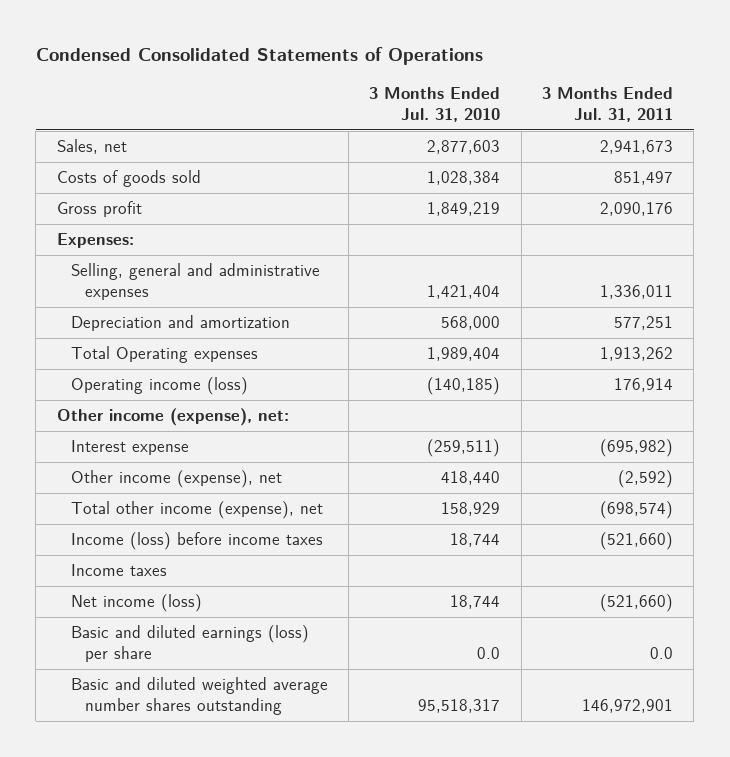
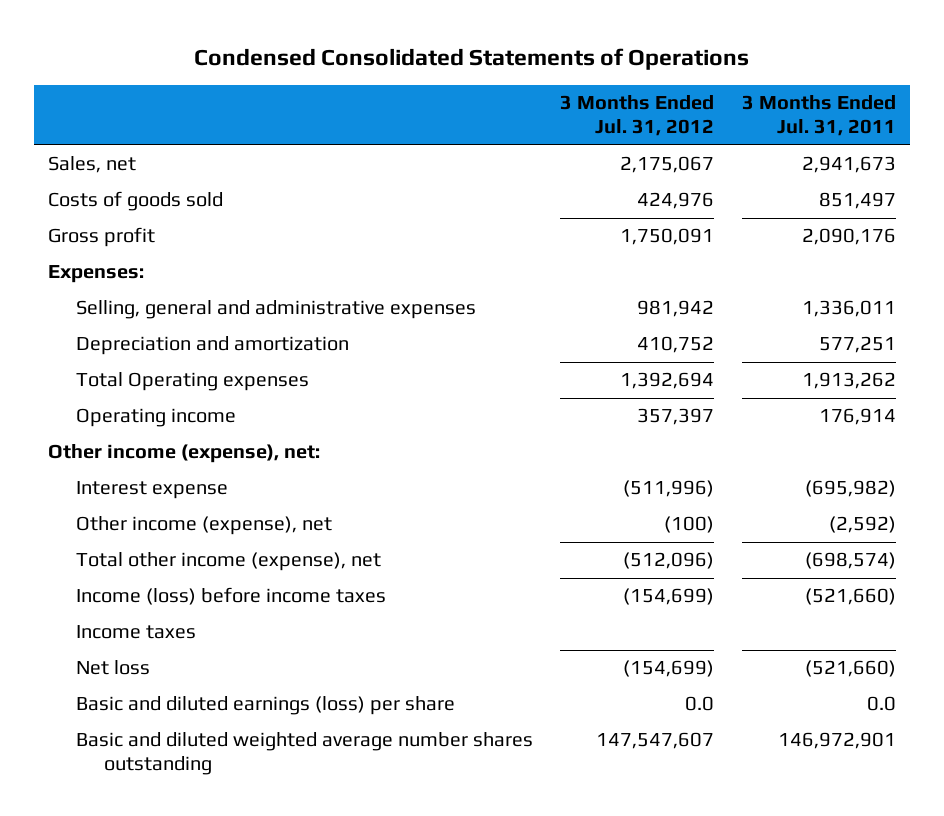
[369,87,501,122] 3 Months Ended Jul. 31, 2010 -> none
none -> [560,95,715,137] 3 Months Ended Jul. 31, 2012
[70,377,248,396] Operating income (loss) -> [75,408,236,428] Operating income
[70,594,202,613] Net income (loss) -> [75,660,150,676] Net loss

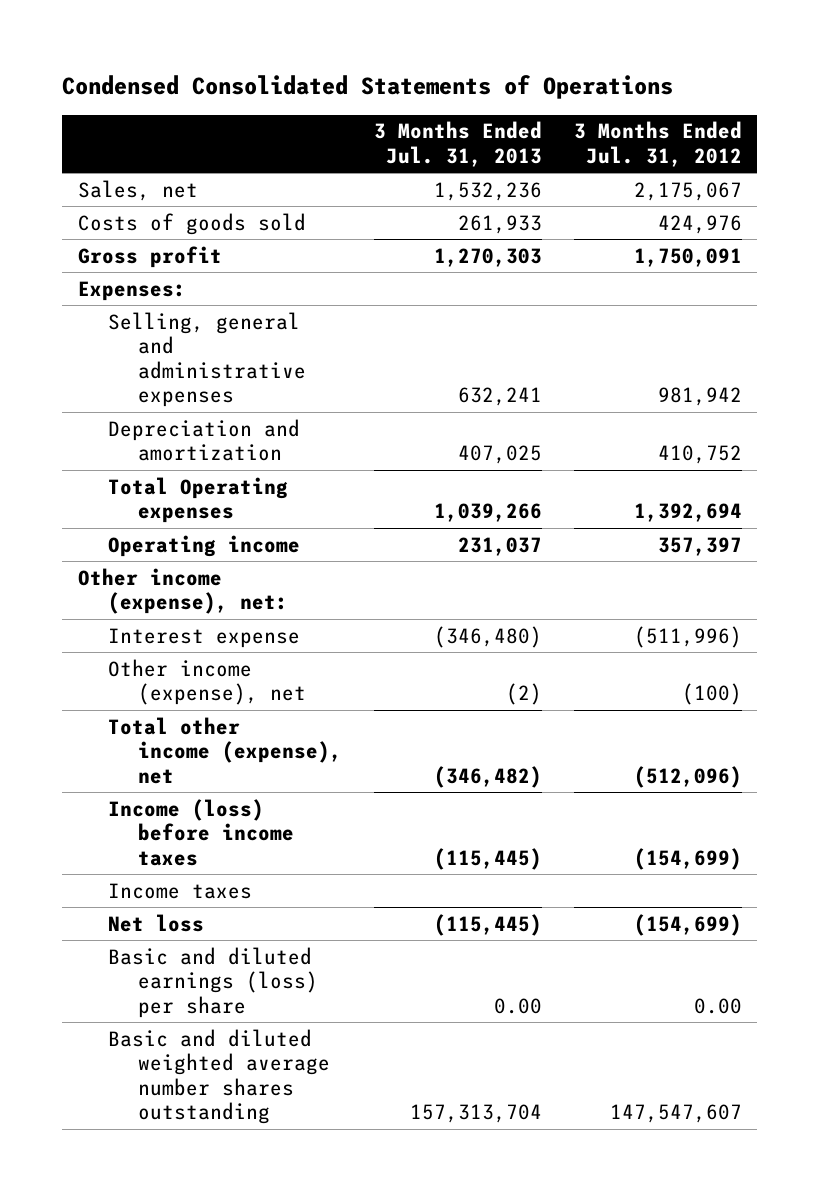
[742,95,897,137] 3 Months Ended Jul. 31, 2011 -> none
none -> [374,121,543,167] 3 Months Ended Jul. 31, 2013
[685,696,715,712] 0.0 -> [693,997,742,1014] 0.00

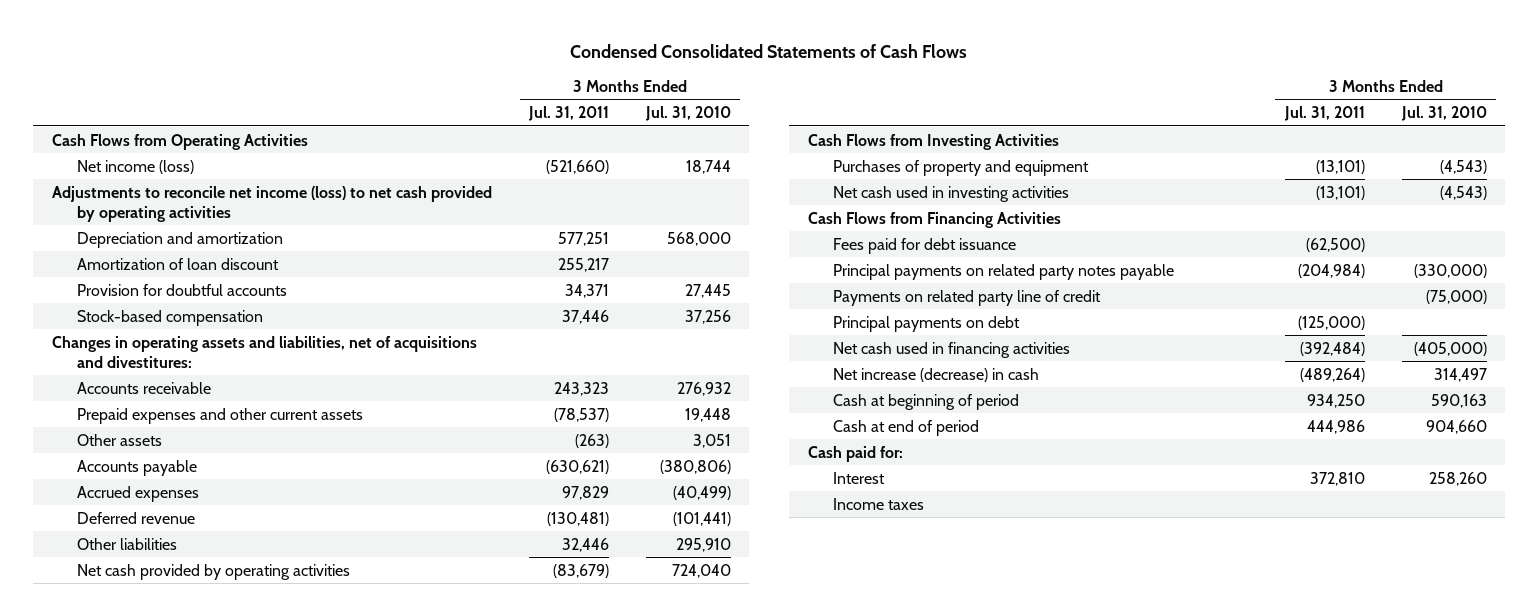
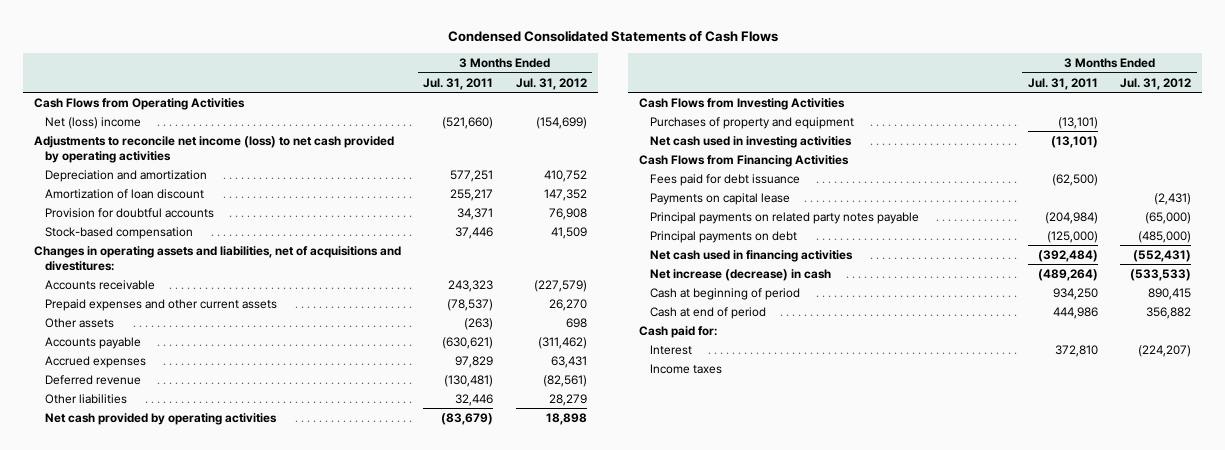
[644,106,731,122] Jul. 31, 2010 -> none
none -> [515,77,587,90] Jul. 31, 2012
[77,159,195,174] Net income (loss) -> [45,116,142,129] Net (loss) income
none -> [649,192,790,205] Payments on capital lease
[832,289,1101,306] Payments on related party line of credit -> none

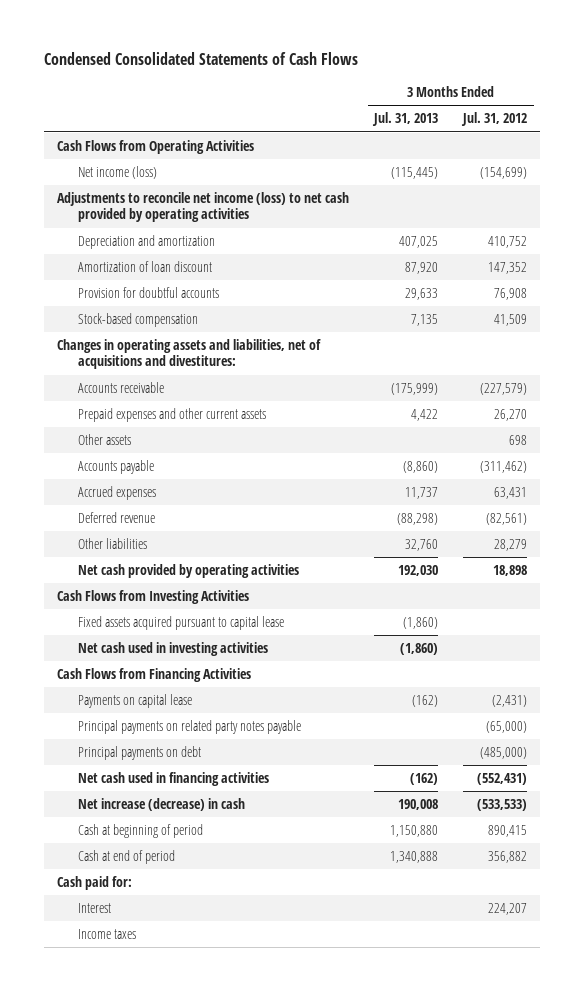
[423,77,494,90] Jul. 31, 2011 -> none
none -> [372,112,439,127] Jul. 31, 2013
[45,116,142,129] Net (loss) income -> [78,166,158,180] Net income (loss)
[649,116,854,129] Purchases of property and equipment -> none
none -> [78,616,285,631] Fixed assets acquired pursuant to capital lease
[649,173,800,186] Fees paid for debt issuance -> none
[1138,344,1192,357] (224,207) -> [488,903,528,916] 224,207

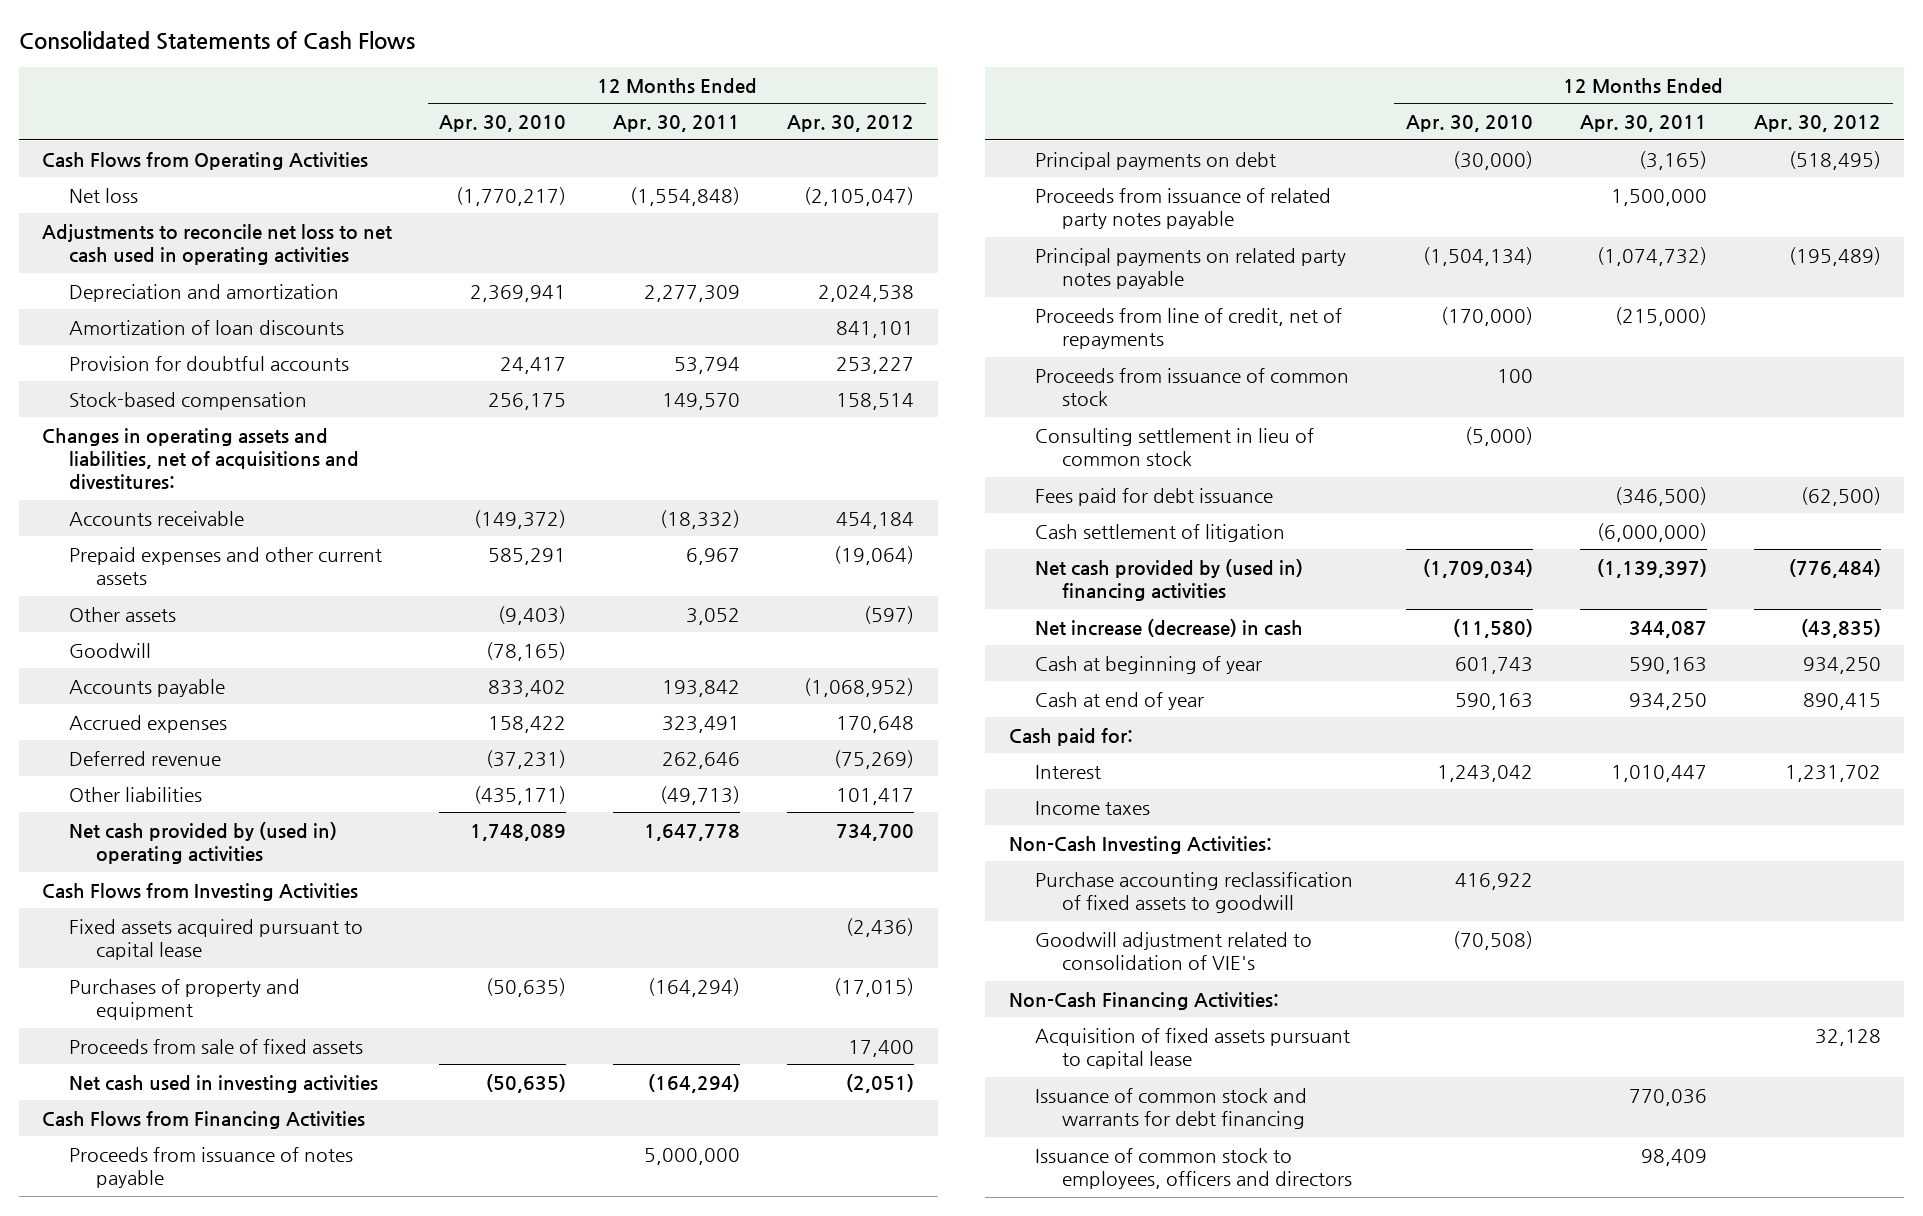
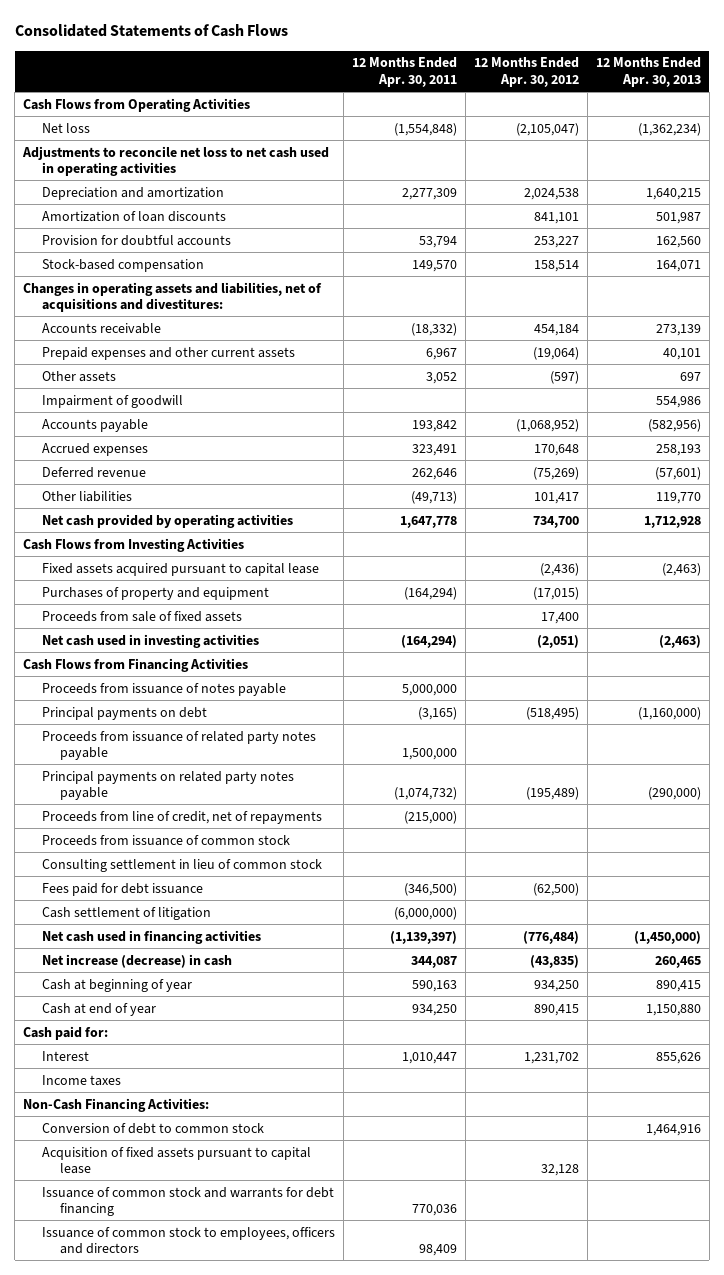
[439,115,567,133] Apr. 30, 2010 -> none
none -> [595,57,701,87] 12 Months Ended Apr. 30, 2013
[69,642,152,658] Goodwill -> none
none -> [41,394,183,408] Impairment of goodwill
[69,821,338,865] Net cash provided by (used in) operating activities -> [41,513,293,528] Net cash provided by operating activities
[1035,558,1304,602] Net cash provided by (used in) financing activities -> [41,929,261,944] Net cash used in financing activities
[1008,835,1272,854] Non-Cash Investing Activities: -> none
[1035,871,1354,914] Purchase accounting reclassification of fixed assets to goodwill -> none
[1035,931,1313,971] Goodwill adjustment related to consolidation of VIE's -> none
none -> [41,1122,264,1134] Conversion of debt to common stock

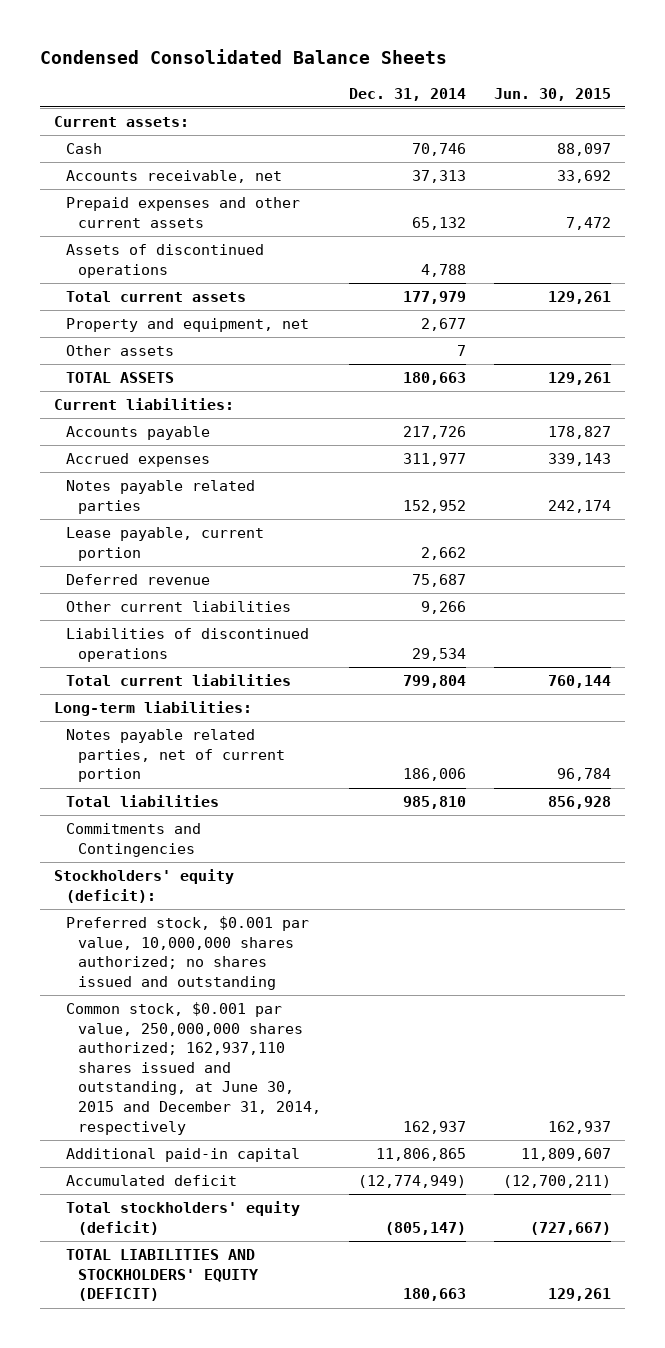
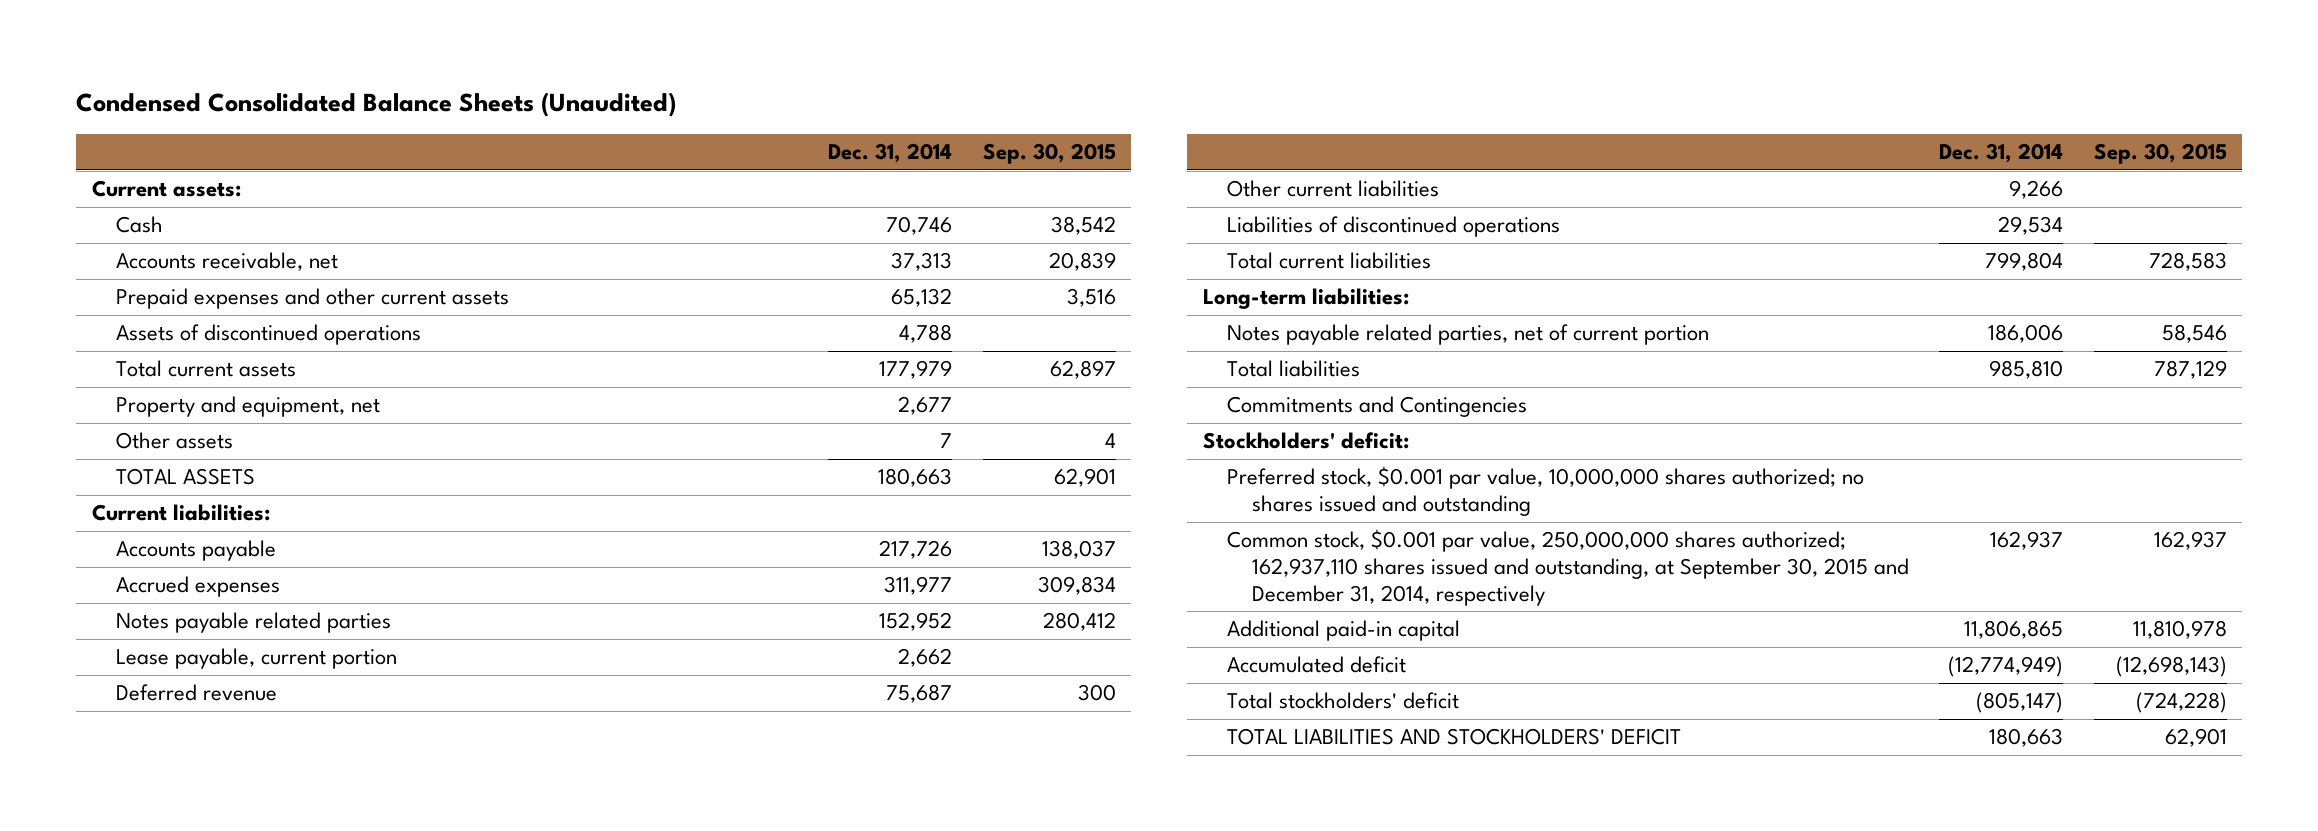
[40,49,448,65] Condensed Consolidated Balance Sheets -> [76,92,677,118] Condensed Consolidated Balance Sheets (Unaudited)
[493,87,611,101] Jun. 30, 2015 -> none
none -> [982,143,1116,165] Sep. 30, 2015
[54,869,235,903] Stockholders' equity (deficit): -> [1202,432,1409,450] Stockholders' deficit:
[66,1002,321,1135] Common stock, $0.001 par value, 250,000,000 shares authorized; 162,937,110 shares issued and outstanding, at June 30, 2015 and December 31, 2014, respectively -> [1227,529,1909,606] Common stock, $0.001 par value, 250,000,000 shares authorized; 162,937,110 shares issued and outstanding, at September 30, 2015 and December 31, 2014, respectively
[66,1201,301,1235] Total stockholders' equity (deficit) -> [1227,692,1460,710] Total stockholders' deficit
[66,1249,258,1302] TOTAL LIABILITIES AND STOCKHOLDERS' EQUITY (DEFICIT) -> [1227,728,1682,746] TOTAL LIABILITIES AND STOCKHOLDERS' DEFICIT

